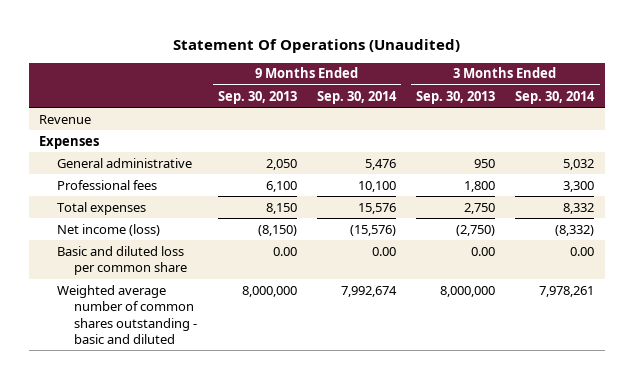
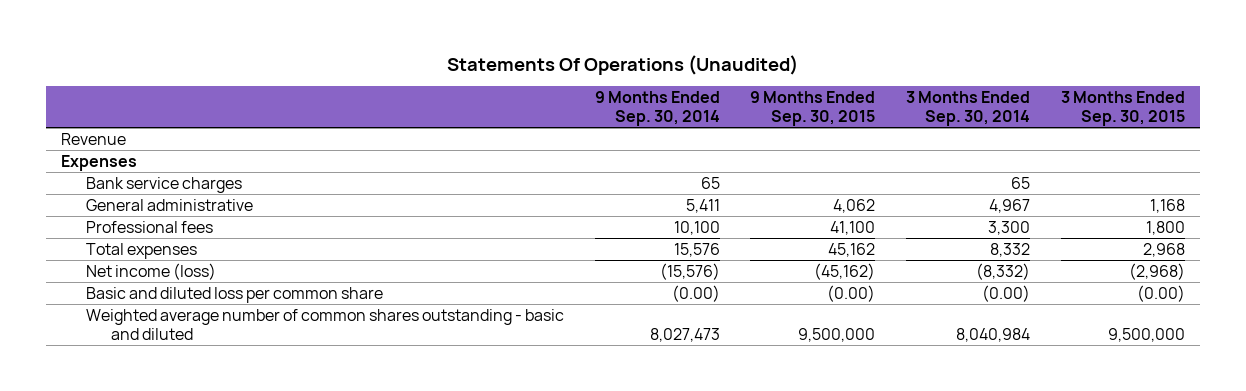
[172,38,460,53] Statement Of Operations (Unaudited) -> [446,54,798,75] Statements Of Operations (Unaudited)
[217,90,297,104] Sep. 30, 2013 -> none
[416,90,496,104] Sep. 30, 2013 -> none
none -> [750,91,876,127] 9 Months Ended Sep. 30, 2015
none -> [1060,91,1185,127] 3 Months Ended Sep. 30, 2015
none -> [86,177,243,194] Bank service charges
[364,158,396,170] 5,476 -> [685,199,720,214] 5,411
[563,158,595,170] 5,032 -> [989,199,1031,214] 4,967
[371,246,396,256] 0.00 -> [671,285,720,303] (0.00)
[570,246,595,256] 0.00 -> [982,285,1031,303] (0.00)
[340,285,397,297] 7,992,674 -> [649,327,720,342] 8,027,473
[539,285,595,297] 7,978,261 -> [956,327,1031,342] 8,040,984

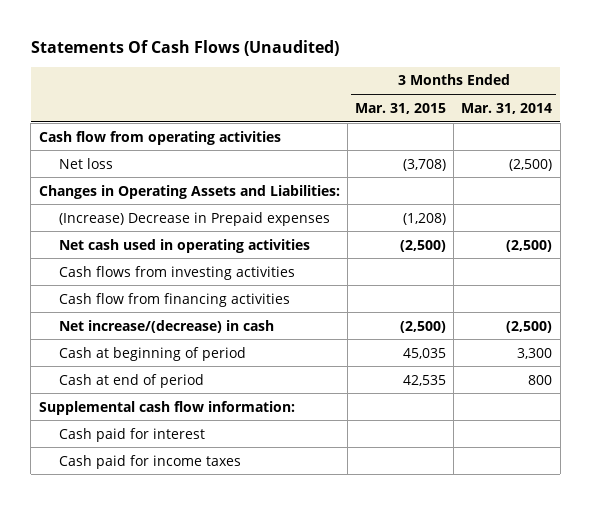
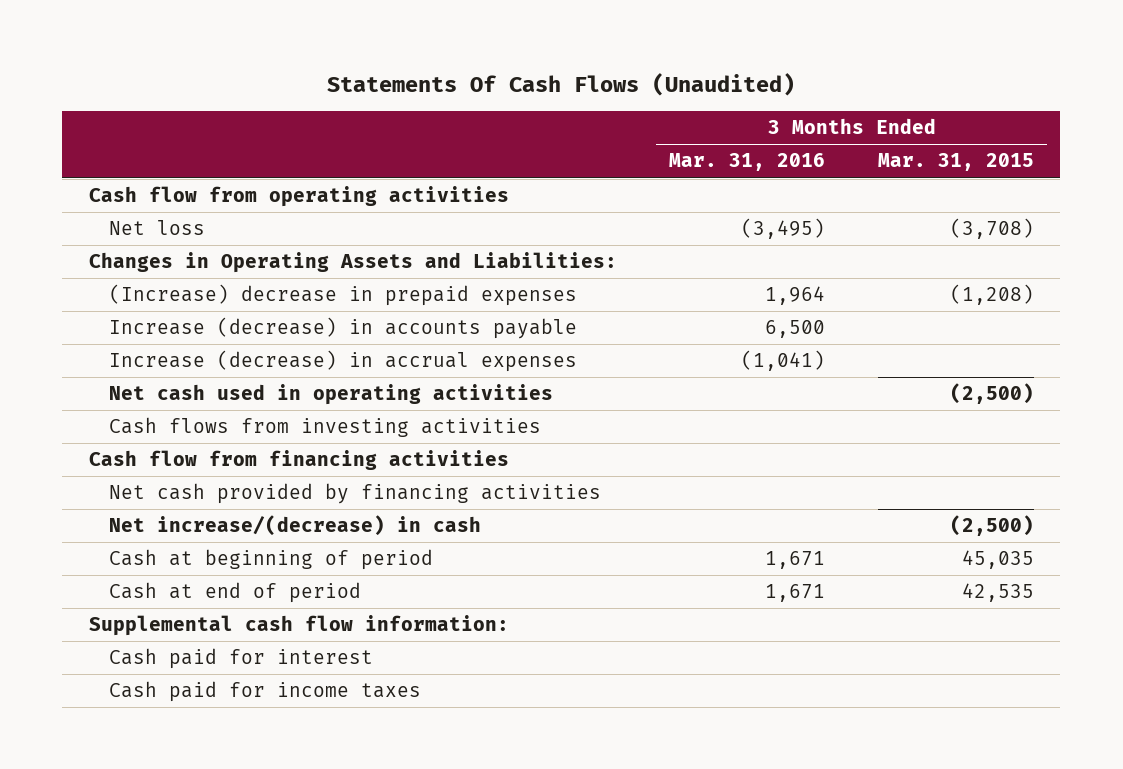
[461,102,553,114] Mar. 31, 2014 -> none
none -> [669,153,826,172] Mar. 31, 2016
[58,211,330,226] (Increase) Decrease in Prepaid expenses -> [109,284,578,307] (Increase) decrease in prepaid expenses
none -> [109,317,578,340] Increase (decrease) in accounts payable
none -> [109,350,578,373] Increase (decrease) in accrual expenses
none -> [109,483,602,505] Net cash provided by financing activities

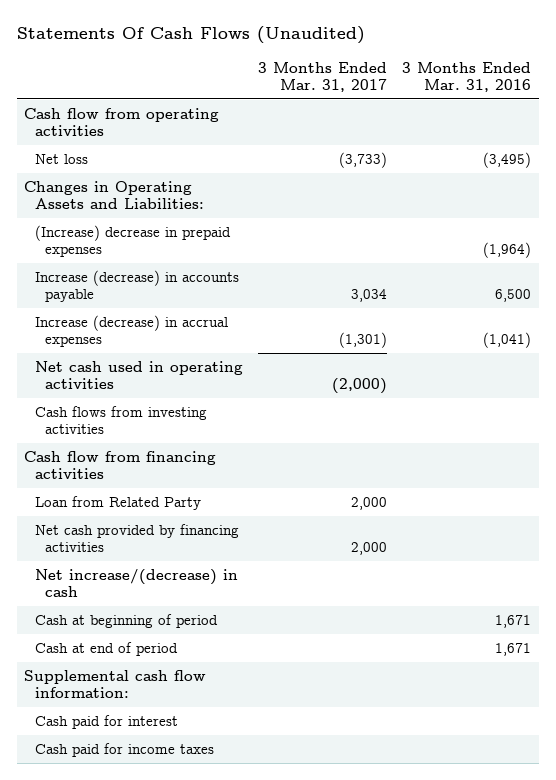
[877,153,1034,172] Mar. 31, 2015 -> none
none -> [257,61,387,92] 3 Months Ended Mar. 31, 2017
[765,286,826,306] 1,964 -> [483,242,532,259] (1,964)
none -> [34,496,201,511] Loan from Related Party

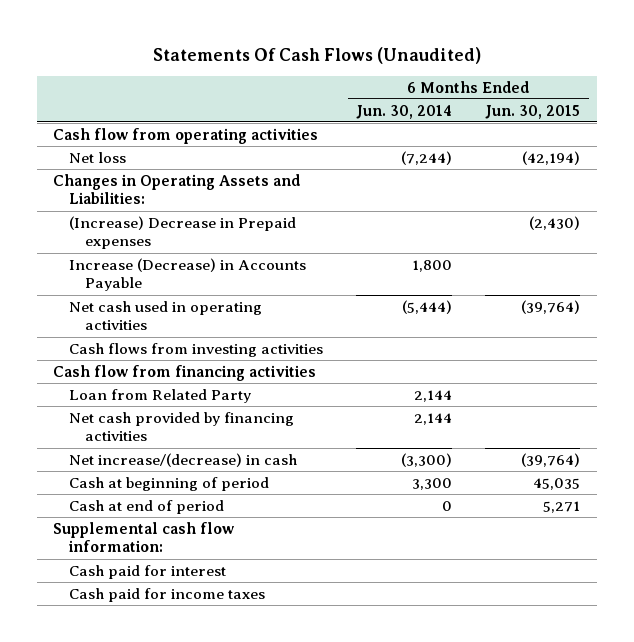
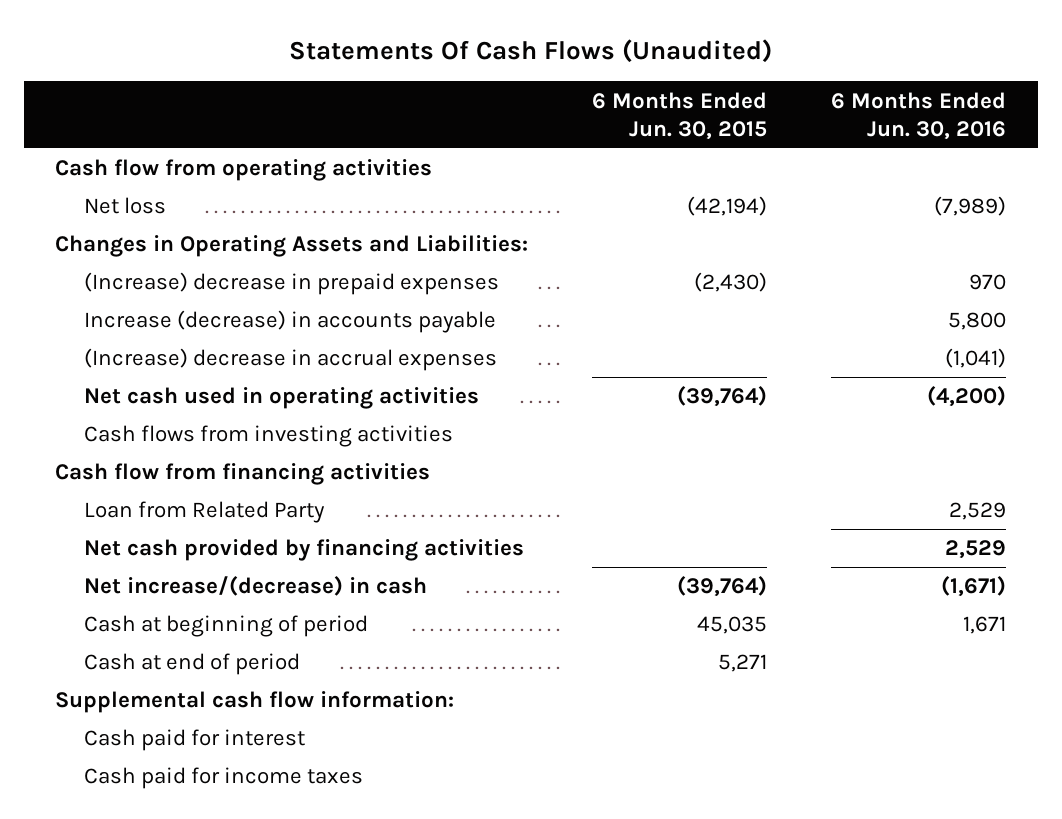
[356,104,453,119] Jun. 30, 2014 -> none
none -> [831,91,1007,141] 6 Months Ended Jun. 30, 2016
[69,215,297,250] (Increase) Decrease in Prepaid expenses -> [83,272,499,296] (Increase) decrease in prepaid expenses
[69,257,307,292] Increase (Decrease) in Accounts Payable -> [83,310,496,334] Increase (decrease) in accounts payable
none -> [83,348,497,372] (Increase) decrease in accrual expenses

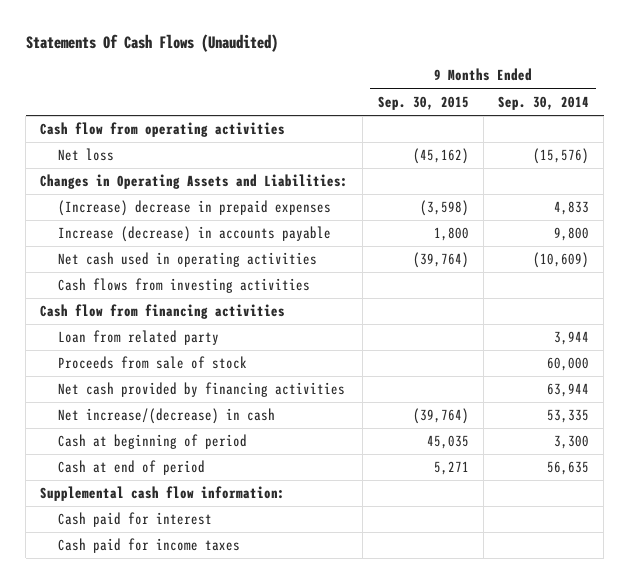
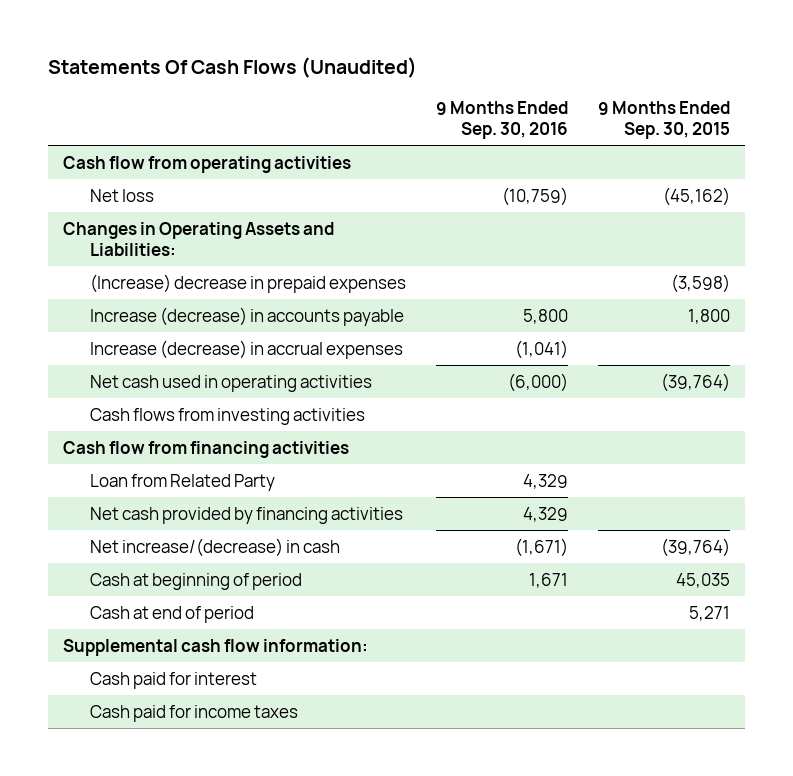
[497,95,589,110] Sep. 30, 2014 -> none
none -> [435,100,568,139] 9 Months Ended Sep. 30, 2016
none -> [89,339,403,359] Increase (decrease) in accrual expenses
[57,356,247,370] Proceeds from sale of stock -> none
[57,330,219,346] Loan from related party -> [89,473,275,491] Loan from Related Party

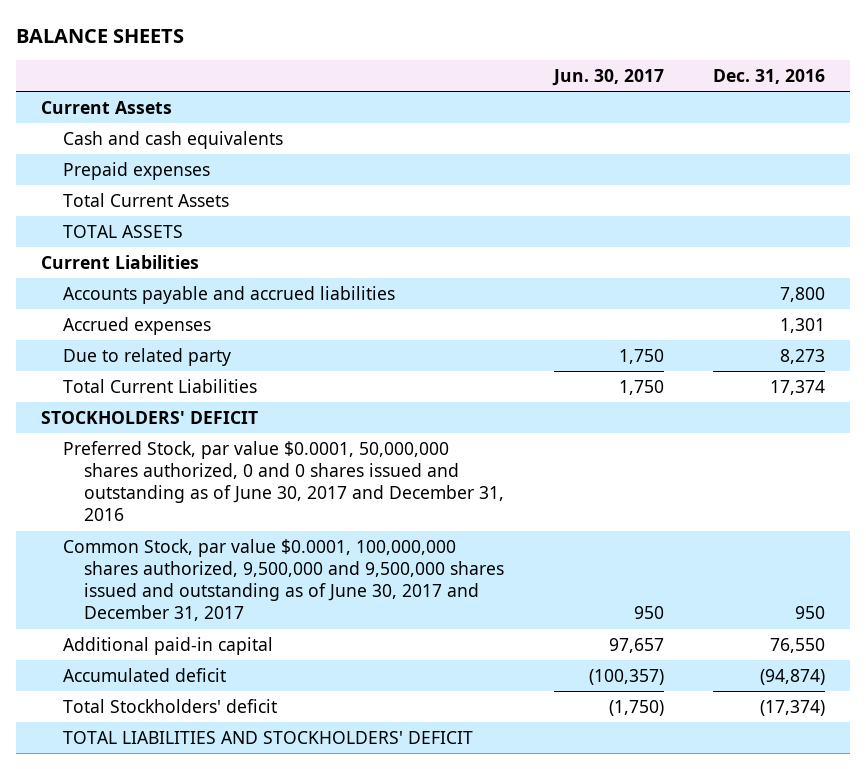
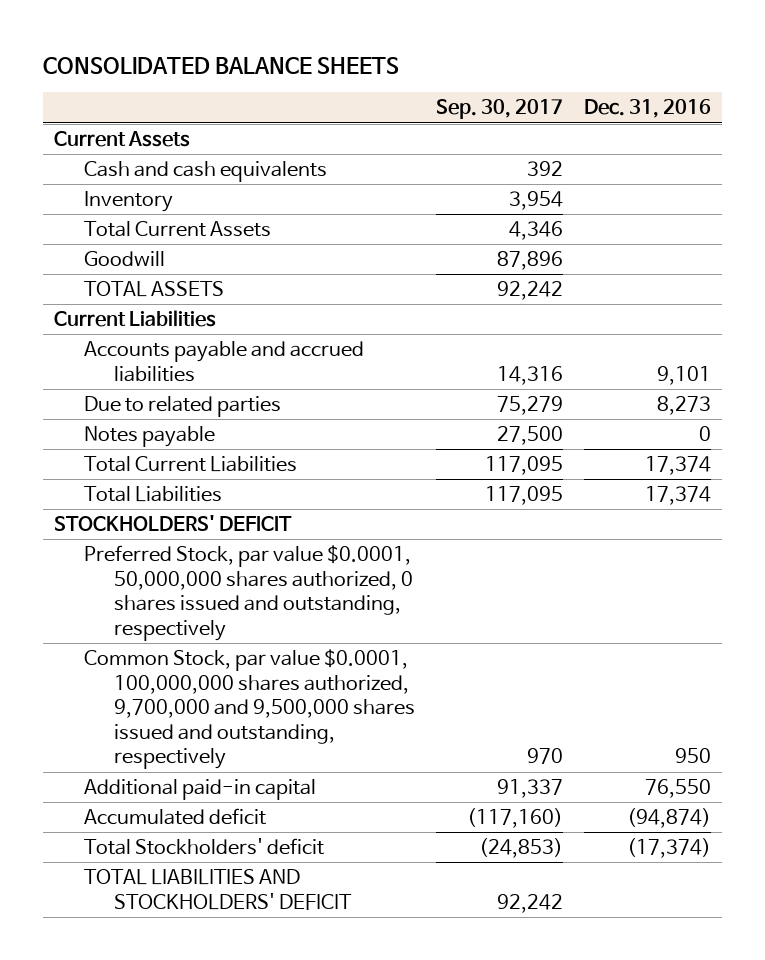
[15,28,184,43] BALANCE SHEETS -> [43,56,400,74] CONSOLIDATED BALANCE SHEETS
[551,68,664,86] Jun. 30, 2017 -> none
none -> [435,99,563,120] Sep. 30, 2017
[62,161,210,180] Prepaid expenses -> none
none -> [83,191,173,213] Inventory
none -> [83,251,165,267] Goodwill
[62,316,211,335] Accrued expenses -> none
[780,286,826,302] 7,800 -> [656,365,711,385] 9,101
[62,347,231,366] Due to related party -> [83,396,281,418] Due to related parties
none -> [83,426,215,448] Notes payable
none -> [83,486,222,503] Total Liabilities
[62,440,505,522] Preferred Stock, par value $0.0001, 50,000,000 shares authorized, 0 and 0 shares issued and outstanding as of June 30, 2017 and December 31, 2016 -> [83,545,413,641] Preferred Stock, par value $0.0001, 50,000,000 shares authorized, 0 shares issued and outstanding, respectively
[62,538,505,622] Common Stock, par value $0.0001, 100,000,000 shares authorized, 9,500,000 and 9,500,000 shares issued and outstanding as of June 30, 2017 and December 31, 2017 -> [83,649,415,770] Common Stock, par value $0.0001, 100,000,000 shares authorized, 9,700,000 and 9,500,000 shares issued and outstanding, respectively

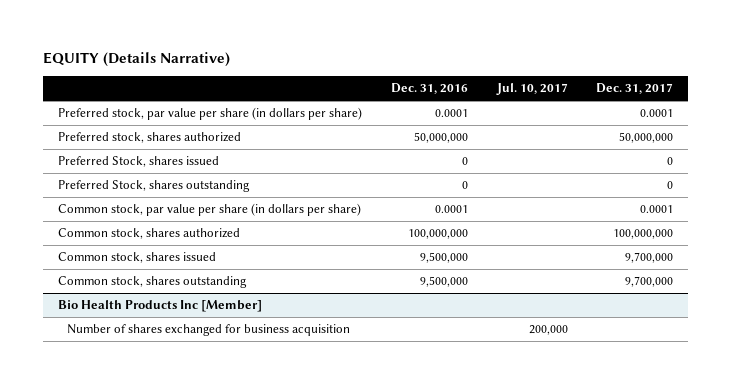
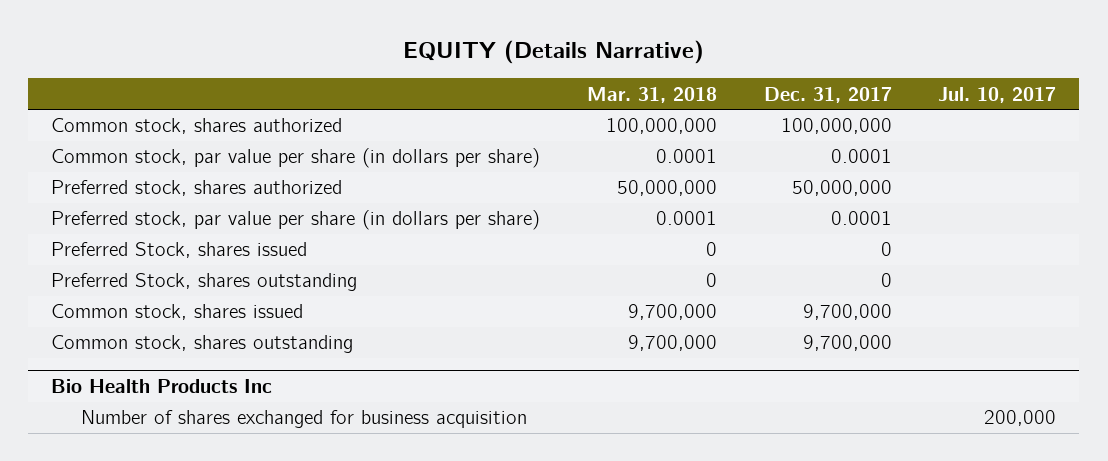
[390,83,468,95] Dec. 31, 2016 -> none
none -> [586,86,717,103] Mar. 31, 2018
[57,228,240,240] Common stock, shares authorized -> [51,118,343,135] Common stock, shares authorized
[57,203,361,217] Common stock, par value per share (in dollars per share) -> [51,148,541,169] Common stock, par value per share (in dollars per share)
[57,107,362,121] Preferred stock, par value per share (in dollars per share) -> [51,210,541,231] Preferred stock, par value per share (in dollars per share)
[57,300,262,313] Bio Health Products Inc [Member] -> [51,378,273,393] Bio Health Products Inc

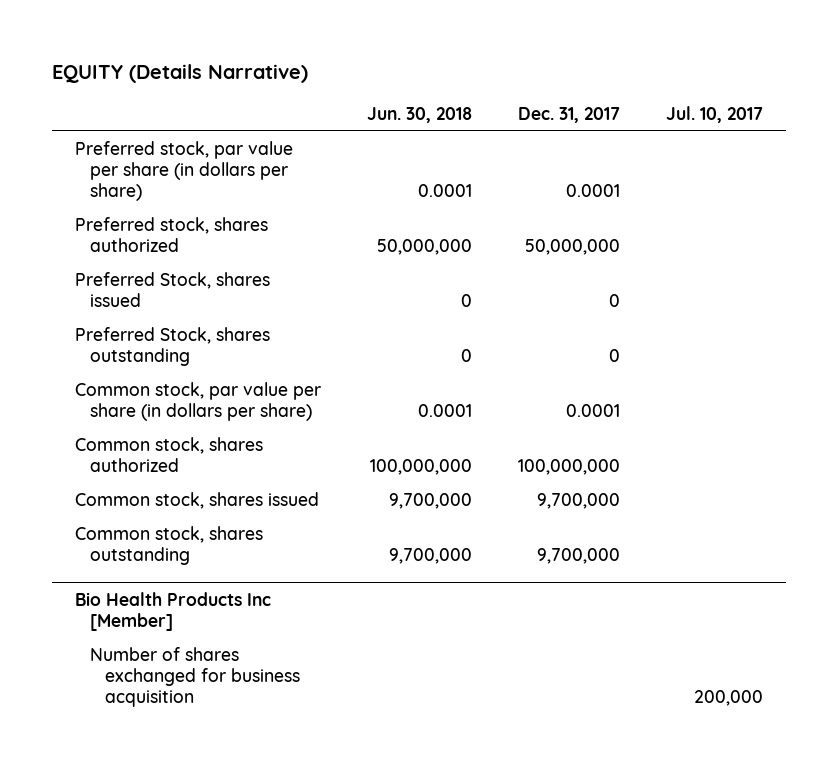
[586,86,717,103] Mar. 31, 2018 -> none
none -> [366,106,472,123] Jun. 30, 2018
[51,180,343,197] Preferred stock, shares authorized -> [75,217,269,253] Preferred stock, shares authorized
[51,148,541,169] Common stock, par value per share (in dollars per share) -> [75,382,322,422] Common stock, par value per share (in dollars per share)
[51,118,343,135] Common stock, shares authorized -> [75,437,264,473] Common stock, shares authorized
[51,378,273,393] Bio Health Products Inc -> [75,591,272,631] Bio Health Products Inc [Member]

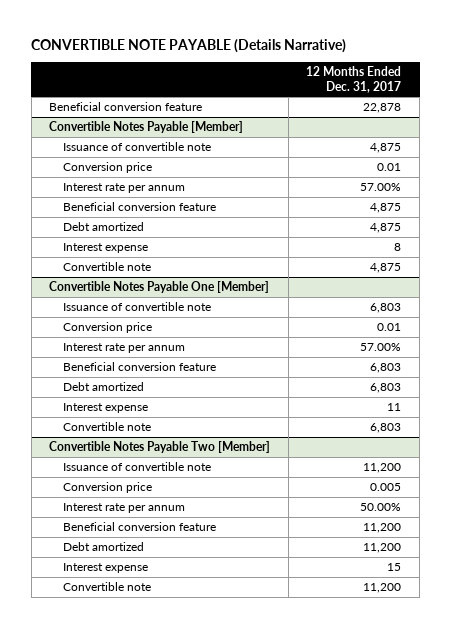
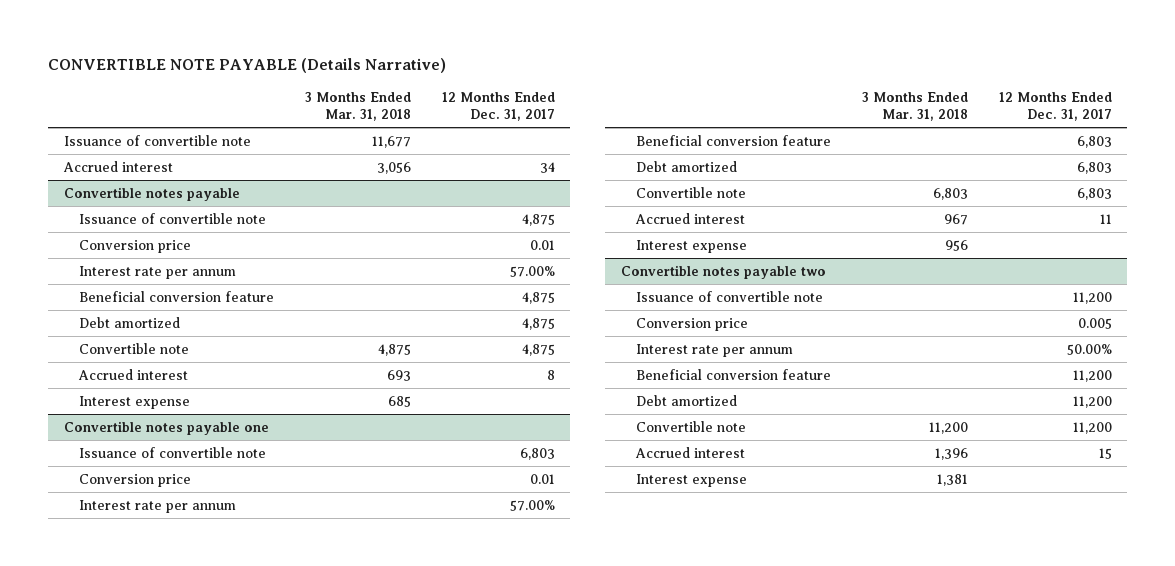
none -> [304,91,411,121] 3 Months Ended Mar. 31, 2018
[49,102,203,112] Beneficial conversion feature -> none
none -> [63,135,251,147] Issuance of convertible note
none -> [62,161,173,173] Accrued interest
[49,121,244,134] Convertible Notes Payable [Member] -> [63,187,240,202] Convertible notes payable
[63,243,149,254] Interest expense -> none
none -> [77,369,188,381] Accrued interest
none -> [78,396,190,410] Interest expense
[49,281,270,294] Convertible Notes Payable One [Member] -> [63,421,269,436] Convertible notes payable one
[63,403,149,414] Interest expense -> none
none -> [634,213,745,225] Accrued interest
none -> [635,240,747,254] Interest expense
[49,441,271,454] Convertible Notes Payable Two [Member] -> [620,265,826,280] Convertible notes payable two
[63,563,149,574] Interest expense -> none
none -> [634,447,745,459] Accrued interest
none -> [635,474,747,488] Interest expense

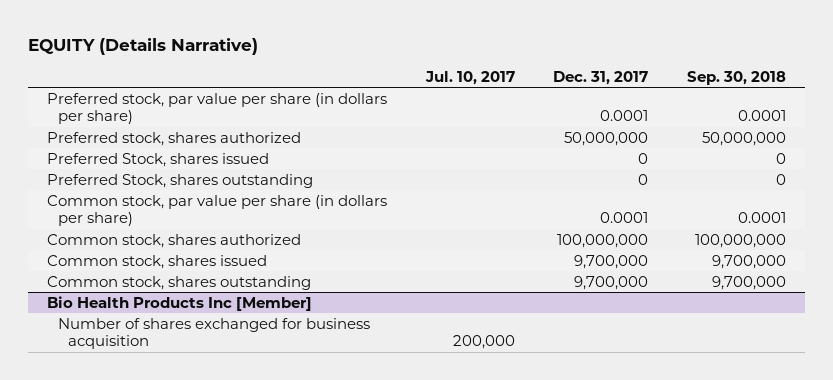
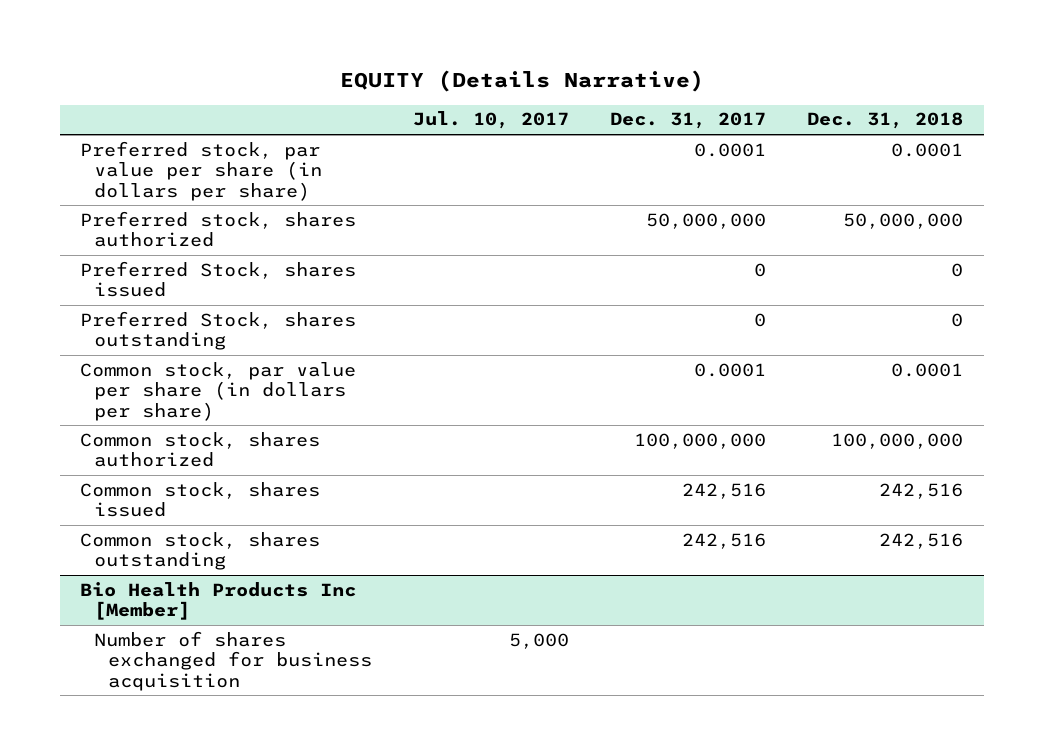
[686,70,786,85] Sep. 30, 2018 -> none
none -> [806,112,963,130] Dec. 31, 2018
[574,254,649,269] 9,700,000 -> [681,482,766,499] 242,516
[574,275,649,290] 9,700,000 -> [681,532,766,549] 242,516
[452,335,515,350] 200,000 -> [508,632,569,649] 5,000

